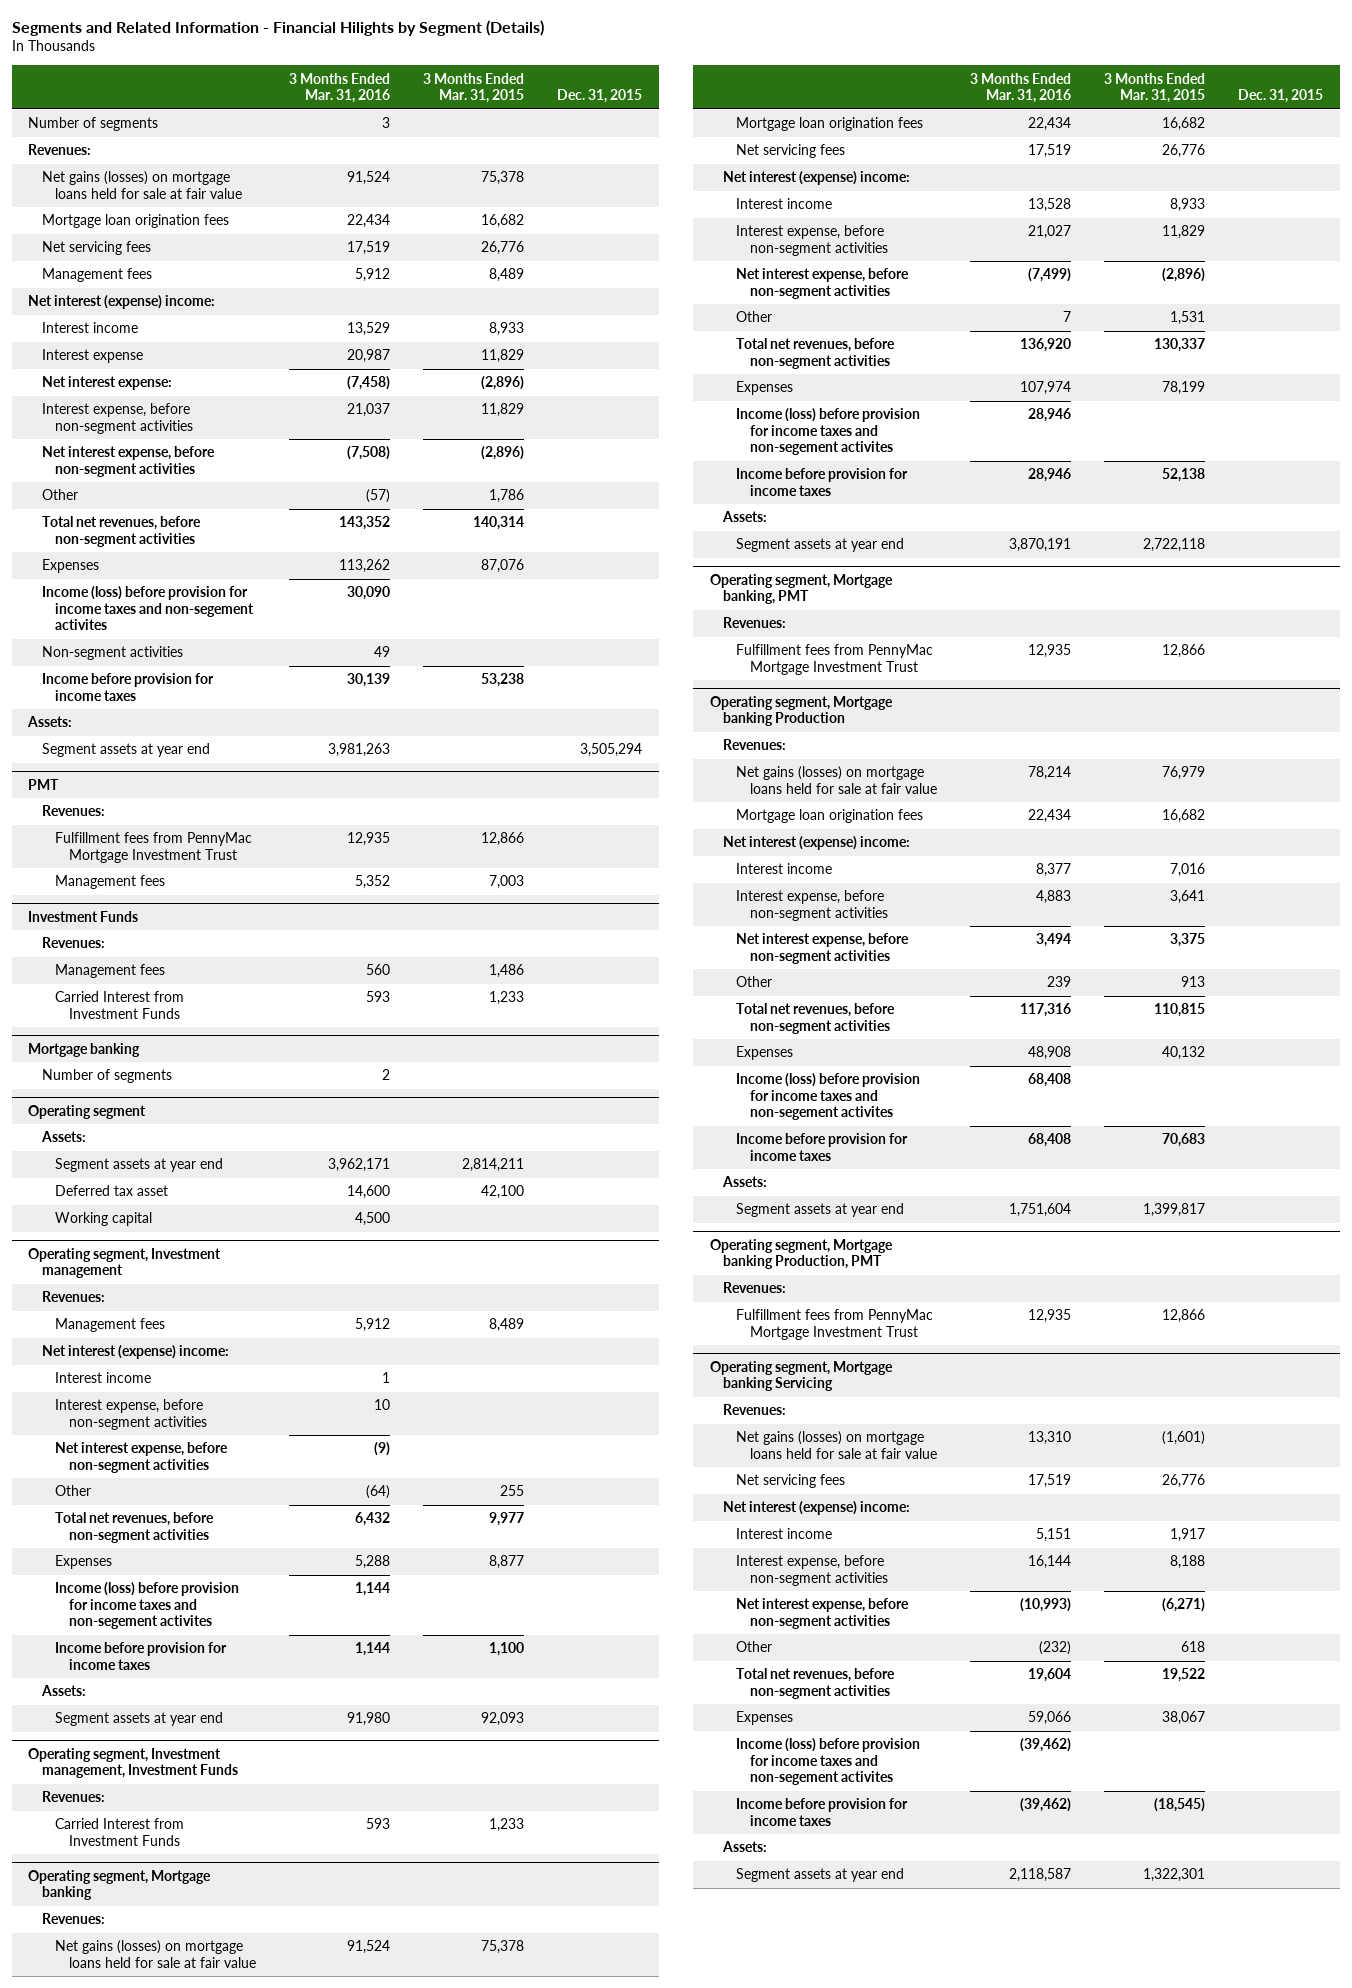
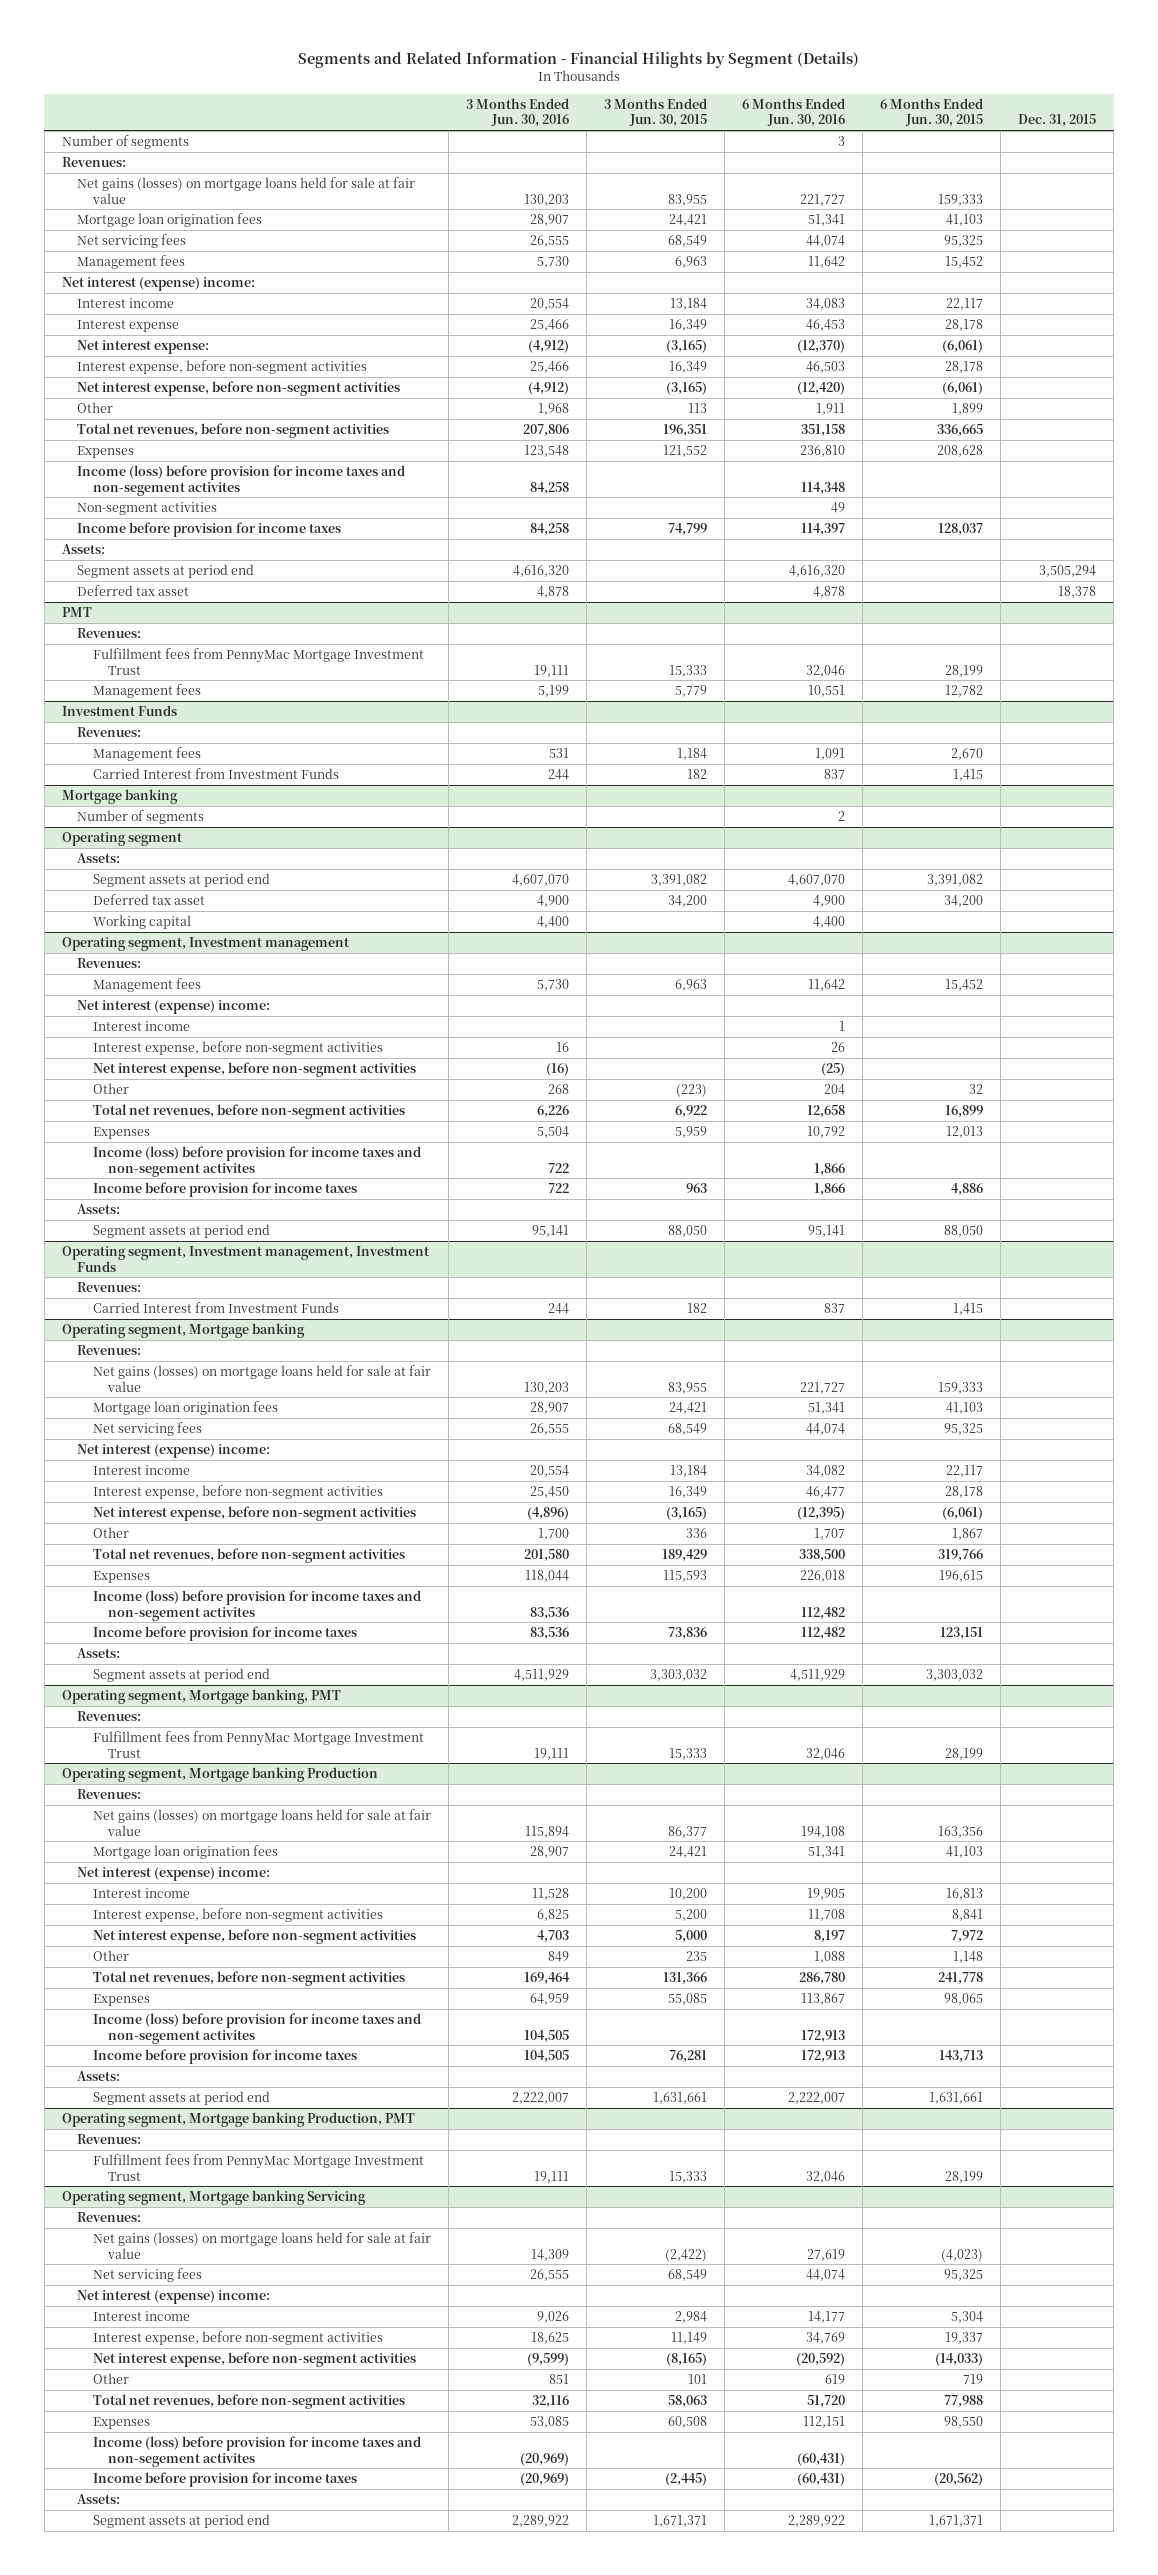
[288,72,390,103] 3 Months Ended Mar. 31, 2016 -> none
[422,72,524,103] 3 Months Ended Mar. 31, 2015 -> none
none -> [466,97,570,128] 3 Months Ended Jun. 30, 2016
none -> [604,97,708,128] 3 Months Ended Jun. 30, 2015
none -> [742,97,846,128] 6 Months Ended Jun. 30, 2016
none -> [880,97,984,128] 6 Months Ended Jun. 30, 2015
[41,743,210,758] Segment assets at year end -> [77,564,255,579] Segment assets at period end
none -> [77,585,190,597] Deferred tax asset
[55,1158,224,1173] Segment assets at year end -> [92,873,270,888] Segment assets at period end
[55,1712,224,1727] Segment assets at year end -> [92,1224,270,1239] Segment assets at period end
[736,538,905,553] Segment assets at year end -> [92,1668,270,1683] Segment assets at period end
[736,1203,905,1218] Segment assets at year end -> [92,2091,270,2106] Segment assets at period end
[736,1868,905,1883] Segment assets at year end -> [92,2514,270,2529] Segment assets at period end

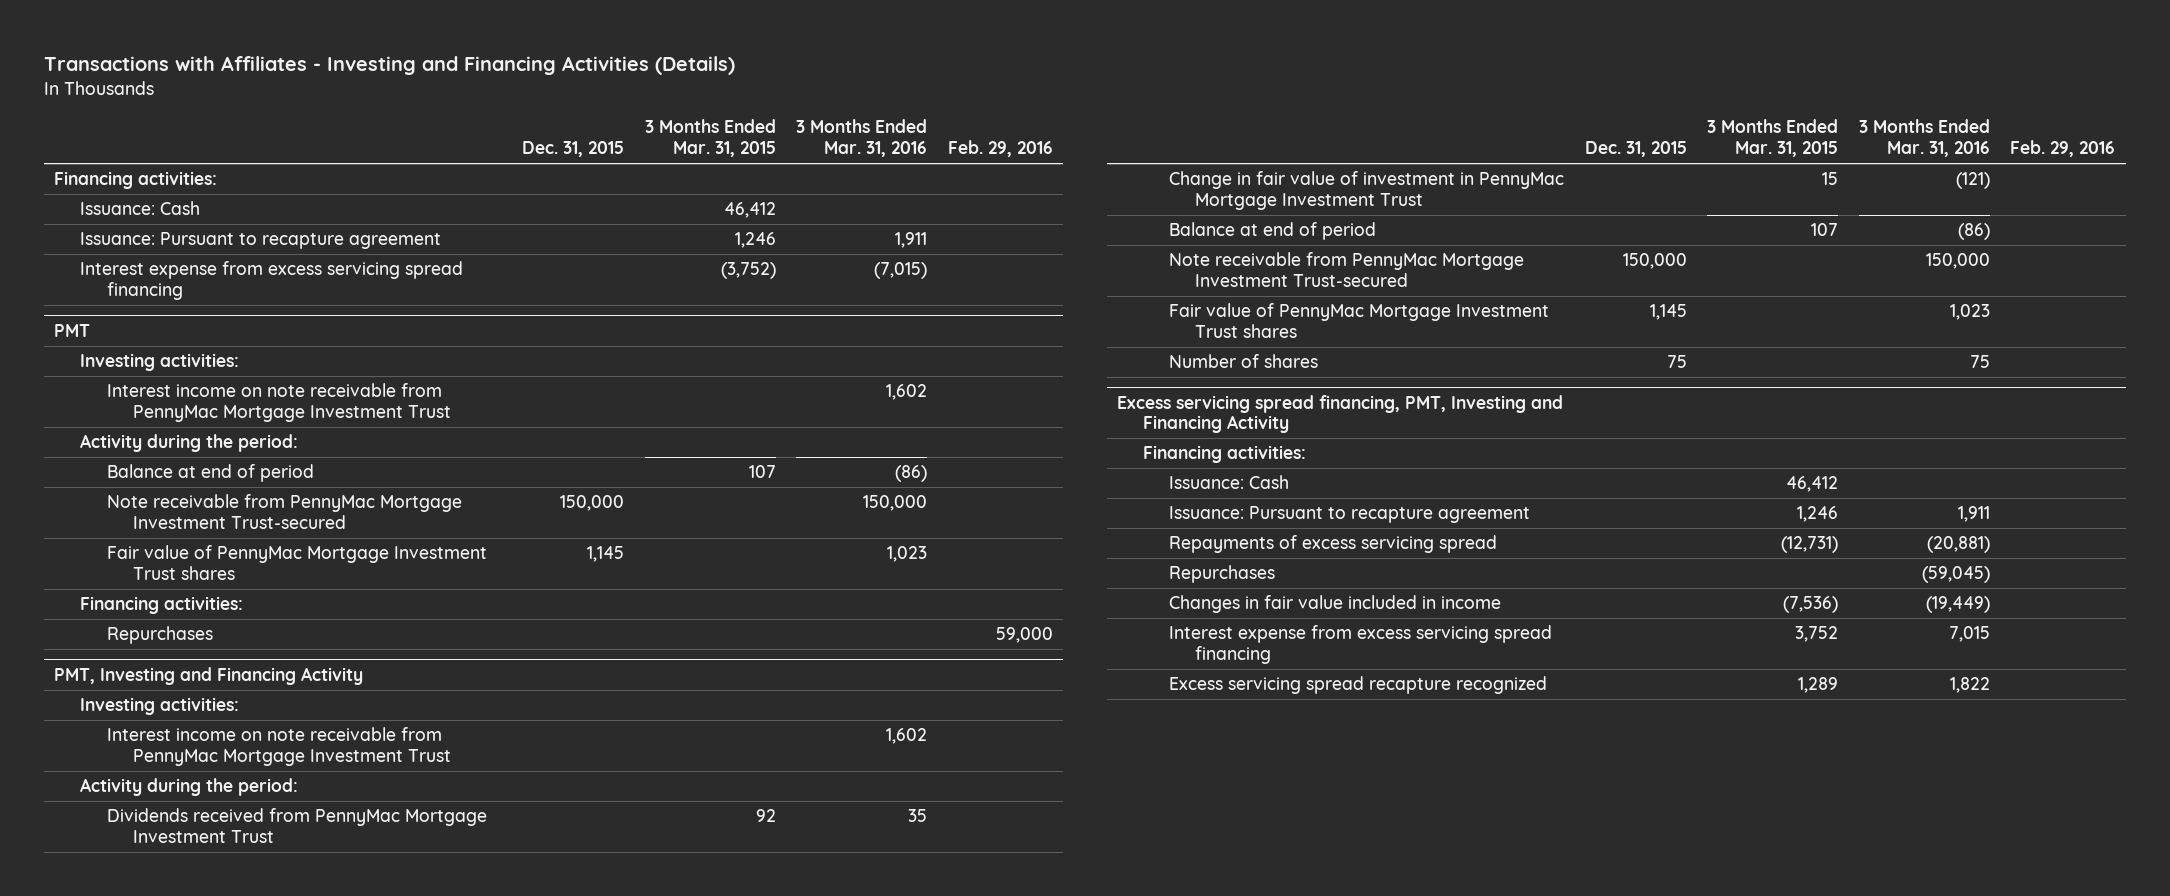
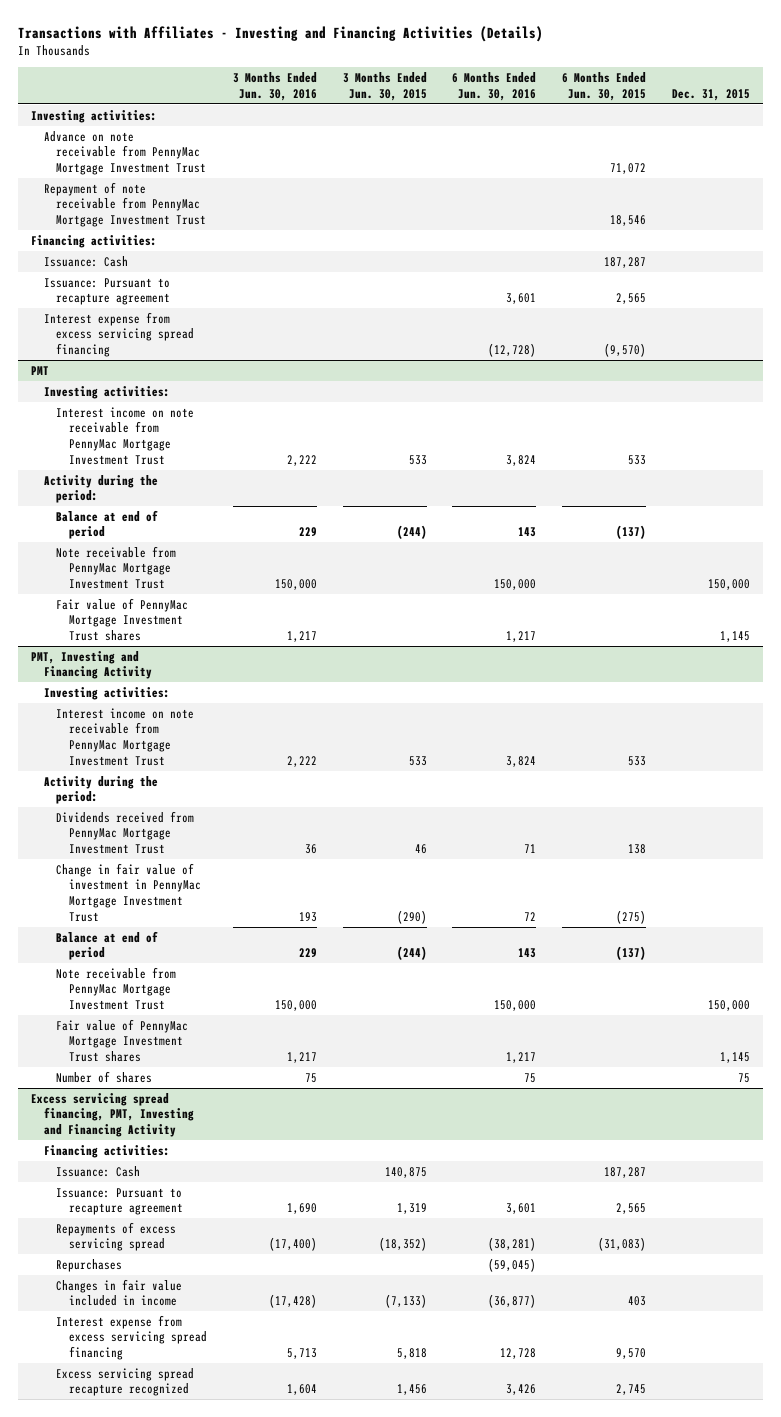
[644,119,776,158] 3 Months Ended Mar. 31, 2015 -> none
[796,119,928,158] 3 Months Ended Mar. 31, 2016 -> none
[947,140,1053,158] Feb. 29, 2016 -> none
none -> [232,72,317,101] 3 Months Ended Jun. 30, 2016
none -> [342,72,427,101] 3 Months Ended Jun. 30, 2015
none -> [452,72,537,101] 6 Months Ended Jun. 30, 2016
none -> [562,72,647,101] 6 Months Ended Jun. 30, 2015
none -> [31,109,158,123] Investing activities:
none -> [43,130,207,176] Advance on note receivable from PennyMac Mortgage Investment Trust
none -> [43,181,207,228] Repayment of note receivable from PennyMac Mortgage Investment Trust
[106,494,462,529] Note receivable from PennyMac Mortgage Investment Trust-secured -> [56,545,177,590] Note receivable from PennyMac Mortgage Investment Trust
[80,596,244,615] Financing activities: -> none
[106,626,213,645] Repurchases -> none
[1169,252,1525,287] Note receivable from PennyMac Mortgage Investment Trust-secured -> [56,966,177,1011] Note receivable from PennyMac Mortgage Investment Trust

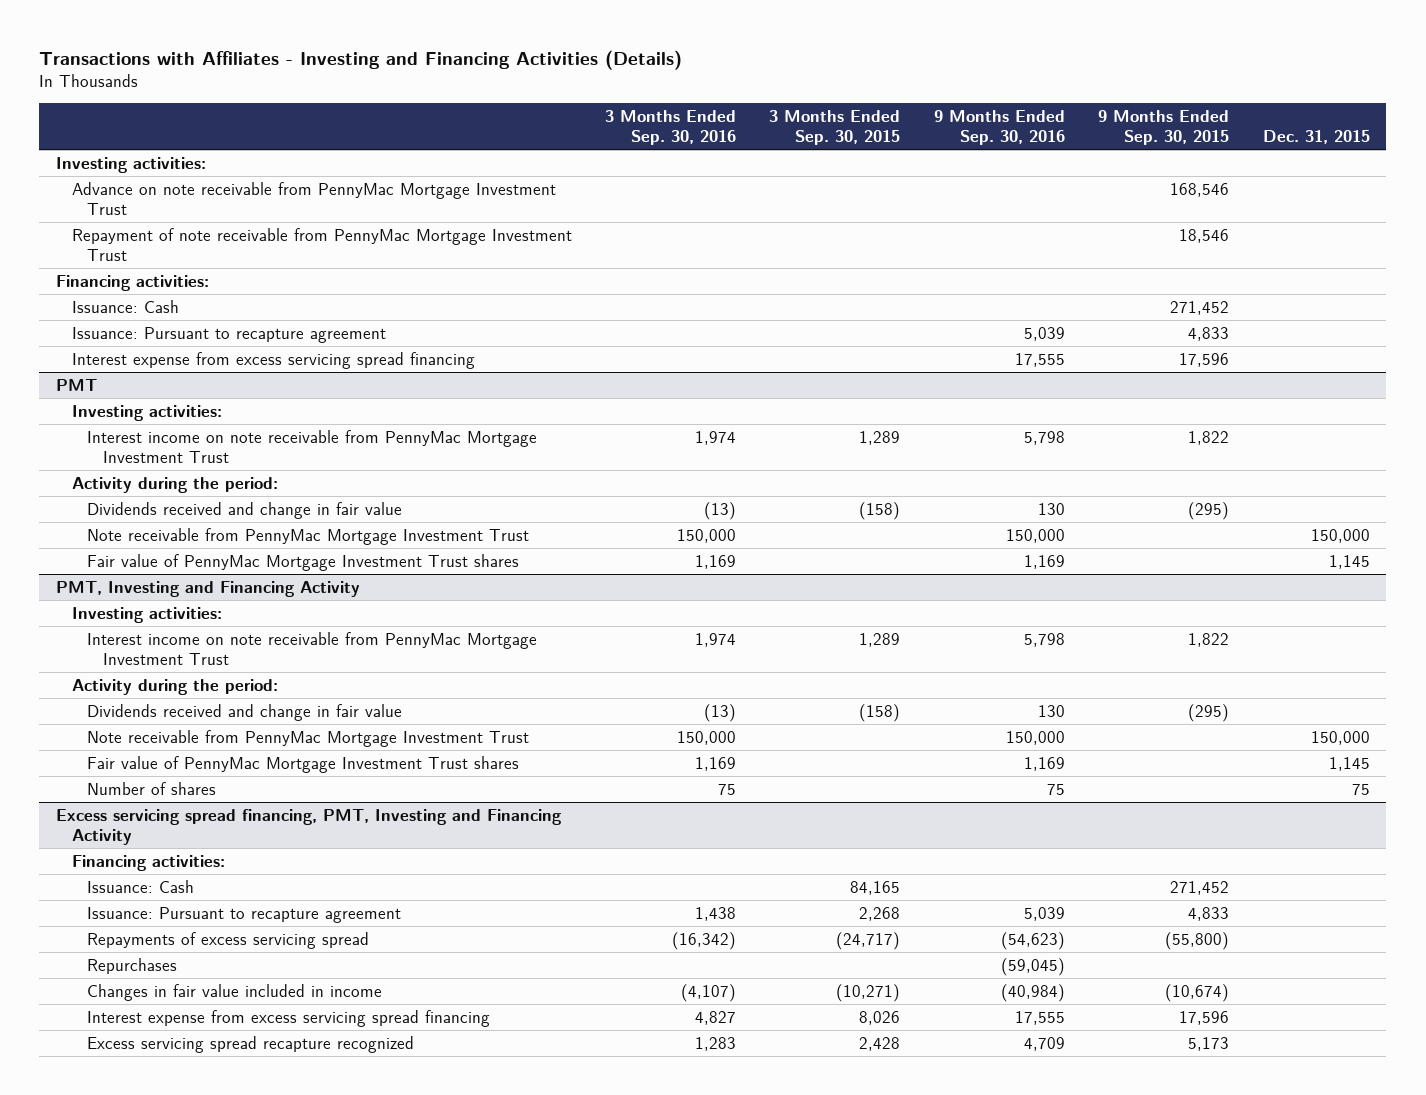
[232,72,317,101] 3 Months Ended Jun. 30, 2016 -> none
[342,72,427,101] 3 Months Ended Jun. 30, 2015 -> none
[452,72,537,101] 6 Months Ended Jun. 30, 2016 -> none
[562,72,647,101] 6 Months Ended Jun. 30, 2015 -> none
none -> [604,109,736,146] 3 Months Ended Sep. 30, 2016
none -> [769,109,901,146] 3 Months Ended Sep. 30, 2015
none -> [933,109,1065,146] 9 Months Ended Sep. 30, 2016
none -> [1098,109,1230,146] 9 Months Ended Sep. 30, 2015
[56,509,159,540] Balance at end of period -> [87,501,403,519] Dividends received and change in fair value
[56,810,195,855] Dividends received from PennyMac Mortgage Investment Trust -> none
[56,862,201,922] Change in fair value of investment in PennyMac Mortgage Investment Trust -> none
[56,930,159,961] Balance at end of period -> [87,703,403,721] Dividends received and change in fair value

